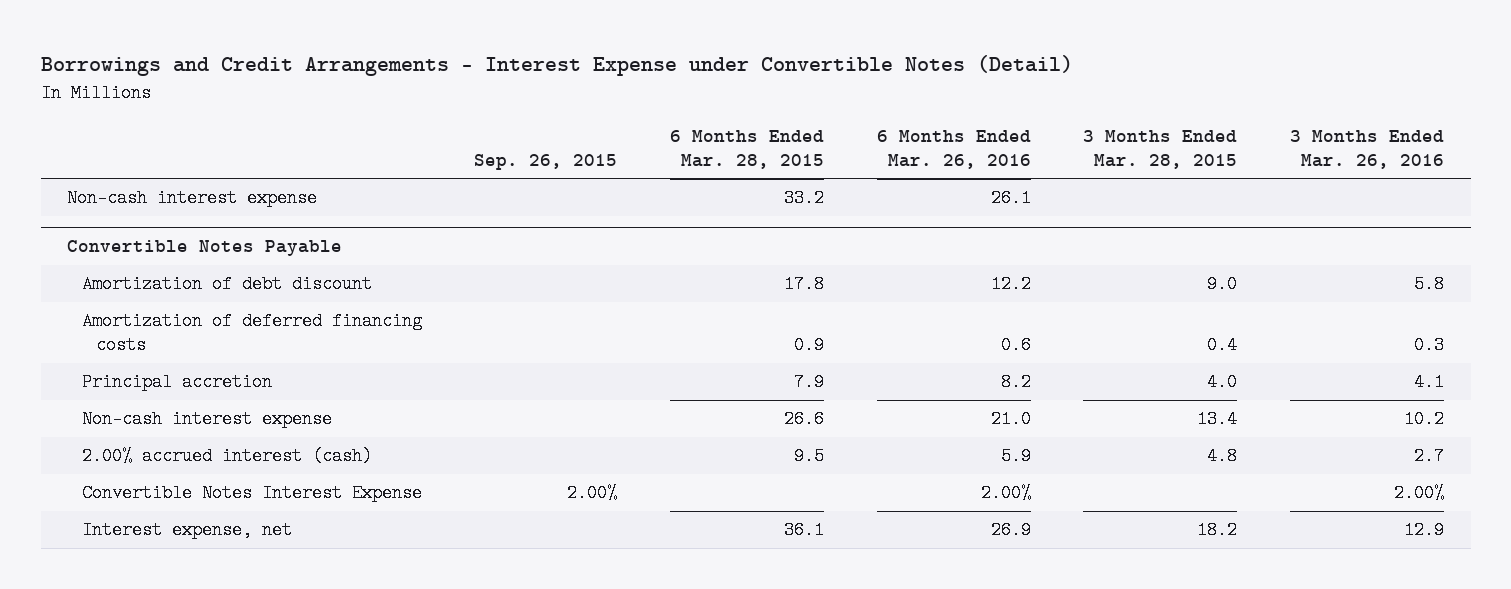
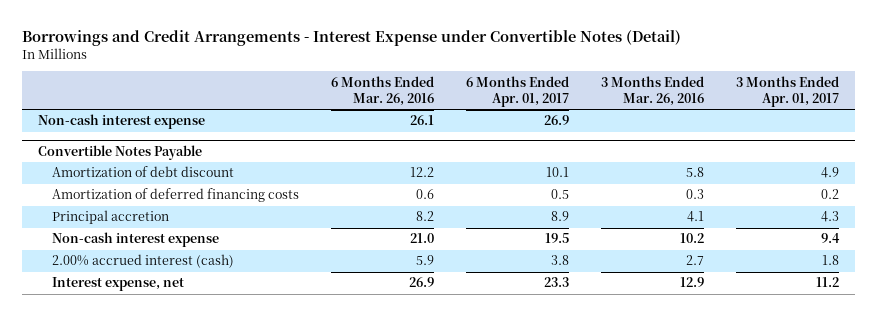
[474,154,618,171] Sep. 26, 2015 -> none
[670,130,825,170] 6 Months Ended Mar. 28, 2015 -> none
[1083,130,1238,170] 3 Months Ended Mar. 28, 2015 -> none
none -> [465,75,569,108] 6 Months Ended Apr. 01, 2017
none -> [735,75,839,108] 3 Months Ended Apr. 01, 2017
[81,484,422,503] Convertible Notes Interest Expense -> none

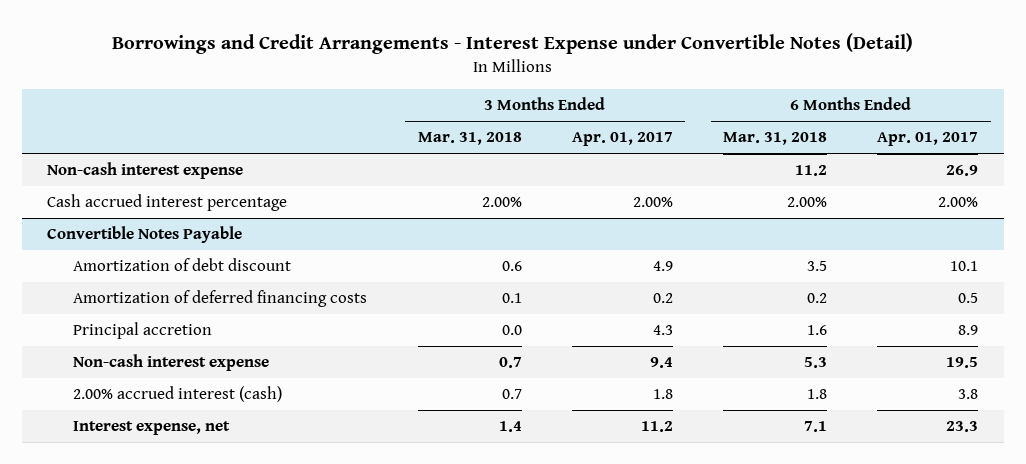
[330,75,434,107] 6 Months Ended Mar. 26, 2016 -> none
[600,75,704,107] 3 Months Ended Mar. 26, 2016 -> none
none -> [417,132,522,146] Mar. 31, 2018
none -> [723,132,828,146] Mar. 31, 2018
none -> [47,194,288,212] Cash accrued interest percentage

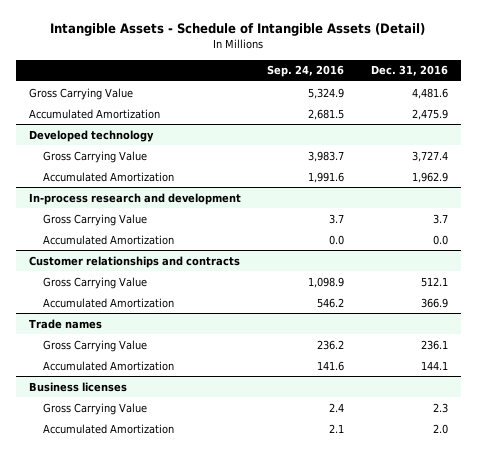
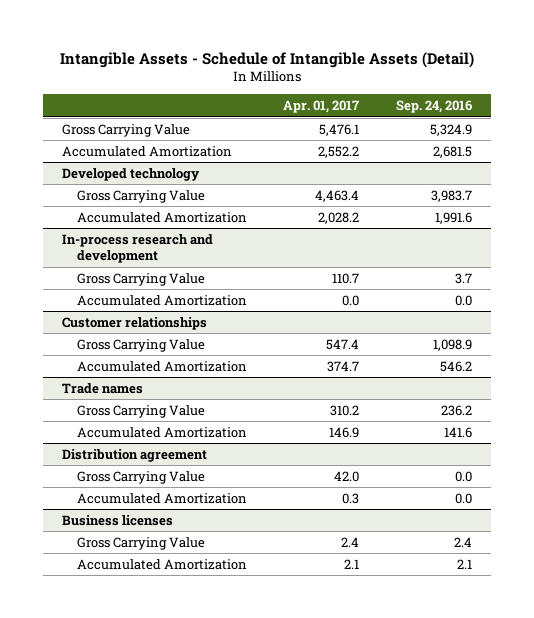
[370,65,448,77] Dec. 31, 2016 -> none
none -> [283,100,360,114] Apr. 01, 2017
[29,255,241,268] Customer relationships and contracts -> [61,316,207,330] Customer relationships
none -> [61,448,207,462] Distribution agreement
none -> [76,470,205,484] Gross Carrying Value
none -> [76,492,247,504] Accumulated Amortization

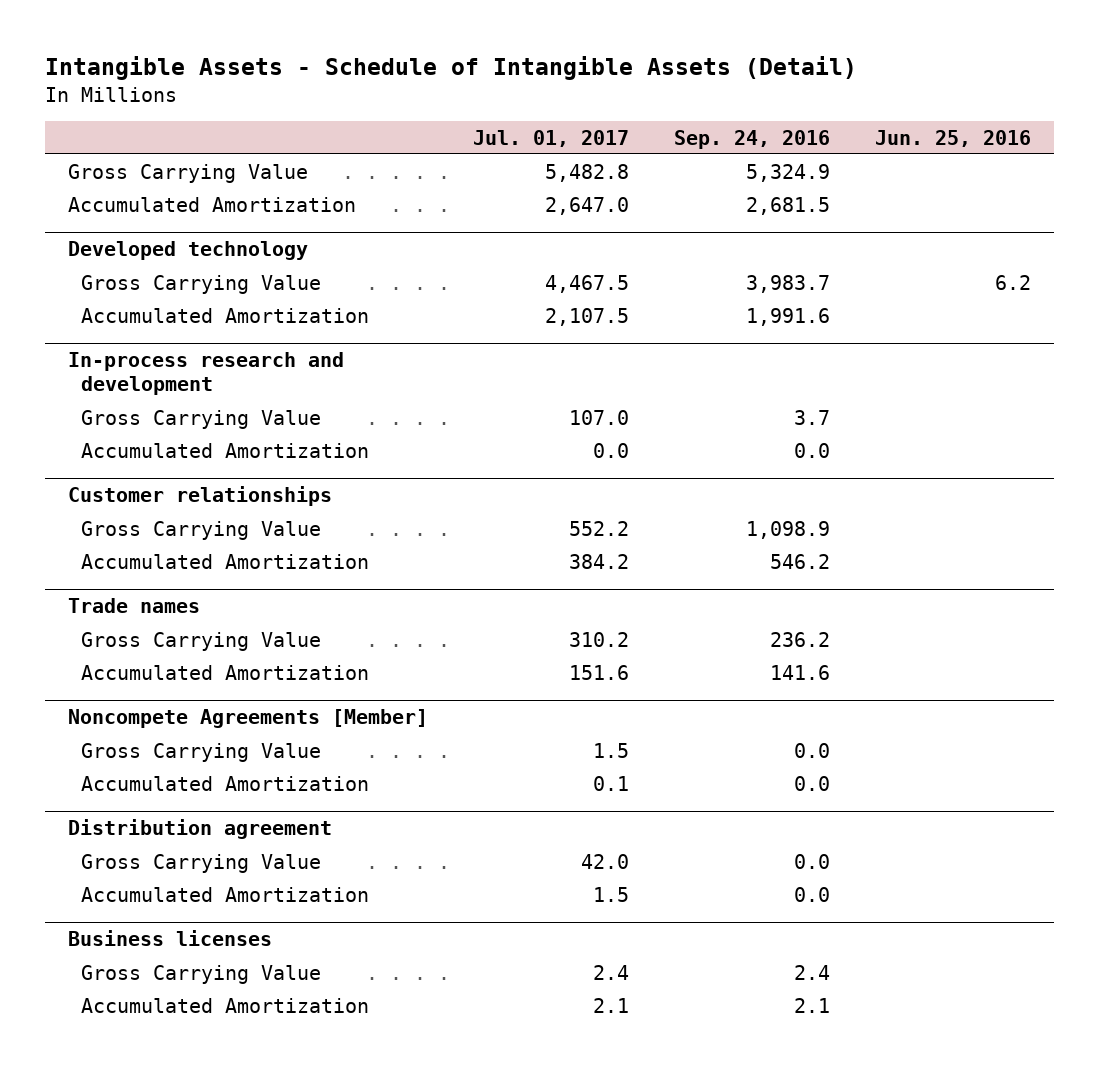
[283,100,360,114] Apr. 01, 2017 -> none
none -> [472,129,629,147] Jul. 01, 2017
none -> [875,129,1032,147] Jun. 25, 2016
none -> [67,709,428,729] Noncompete Agreements [Member]
none -> [81,742,322,762] Gross Carrying Value
none -> [81,775,370,791] Accumulated Amortization

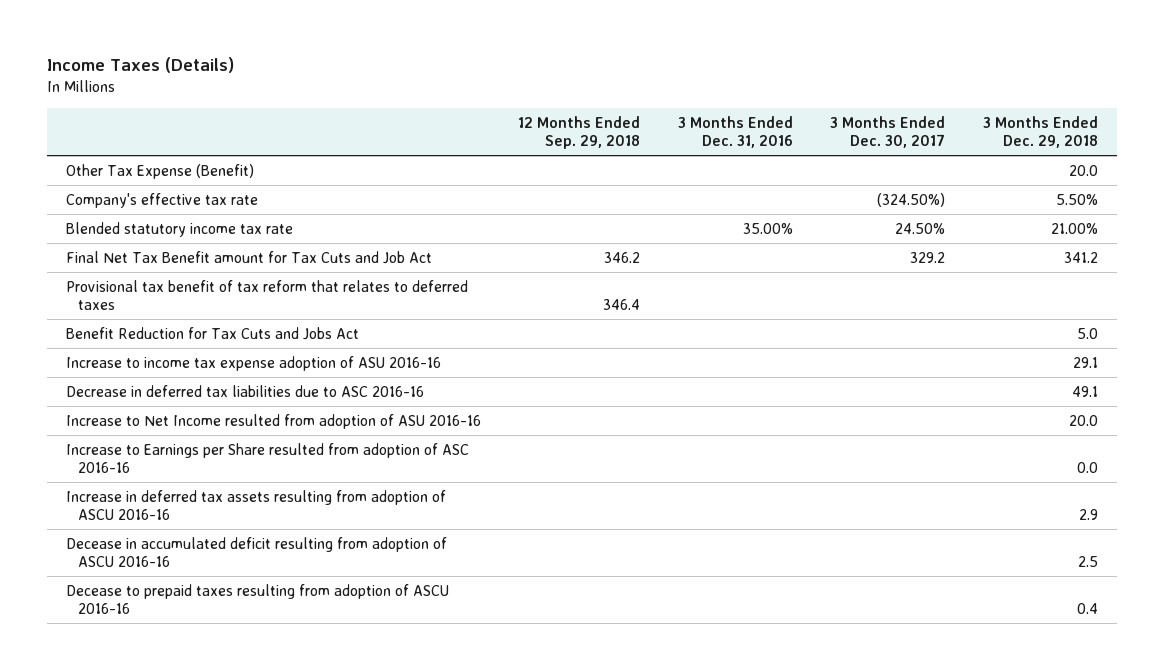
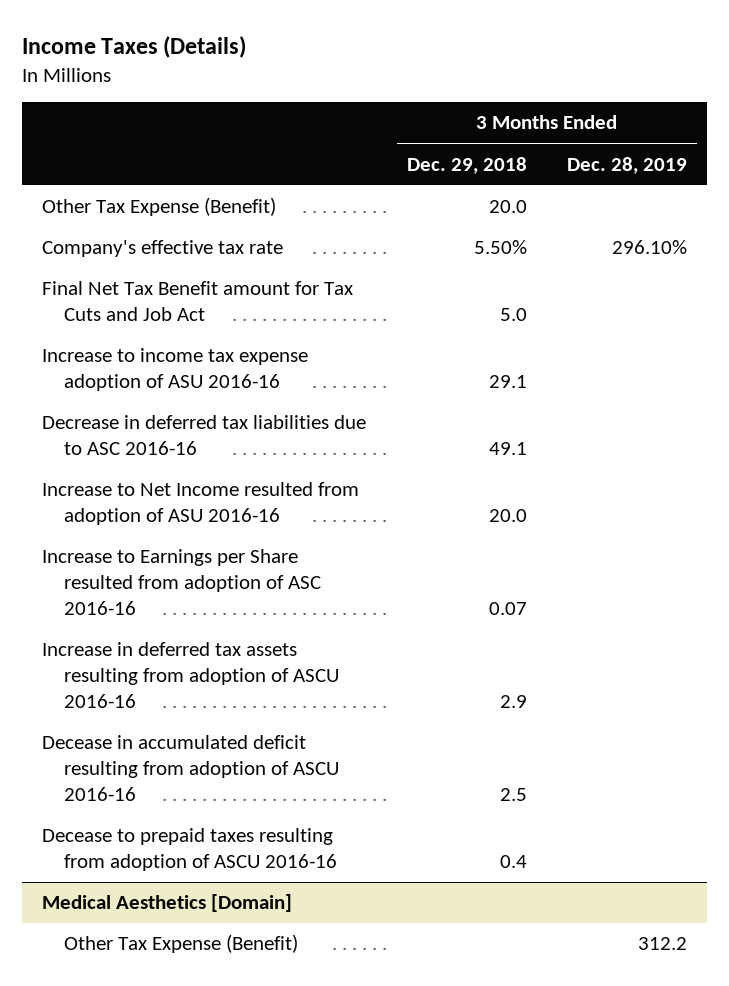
[518,115,641,149] 12 Months Ended Sep. 29, 2018 -> none
[677,115,793,148] 3 Months Ended Dec. 31, 2016 -> none
[830,115,946,148] 3 Months Ended Dec. 30, 2017 -> none
none -> [566,156,687,174] Dec. 28, 2019
[65,221,293,237] Blended statutory income tax rate -> none
[65,279,468,310] Provisional tax benefit of tax reform that relates to deferred taxes -> none
[65,326,359,340] Benefit Reduction for Tax Cuts and Jobs Act -> none
[1063,251,1098,263] 341.2 -> [499,307,527,321] 5.0
[1076,461,1098,473] 0.0 -> [488,601,527,615] 0.07
none -> [42,894,293,913] Medical Aesthetics [Domain]
none -> [64,934,299,954] Other Tax Expense (Benefit)

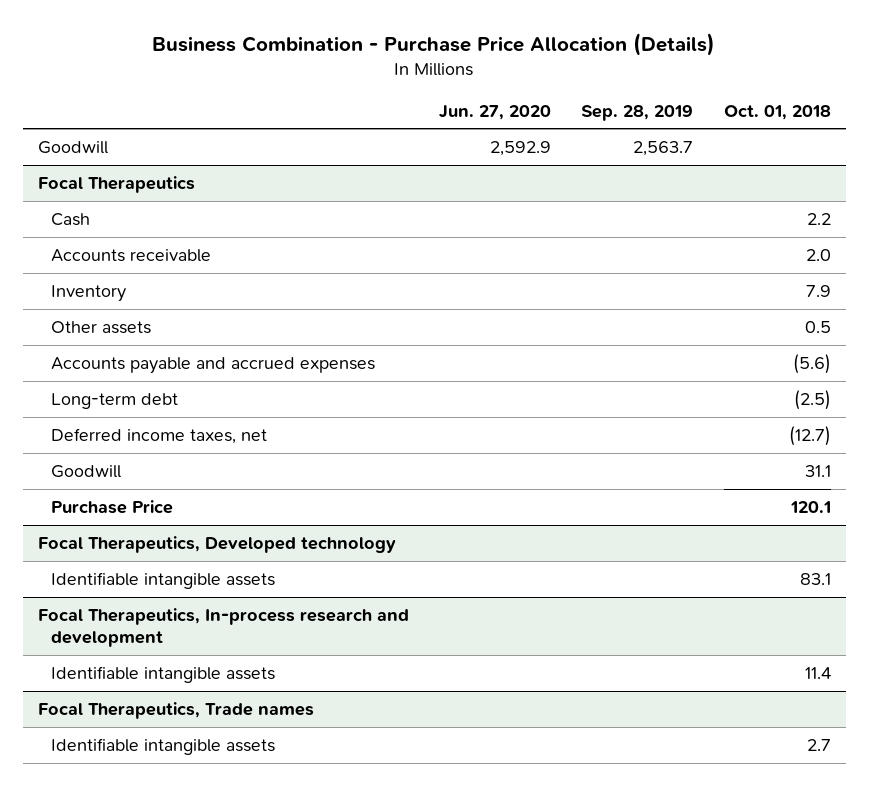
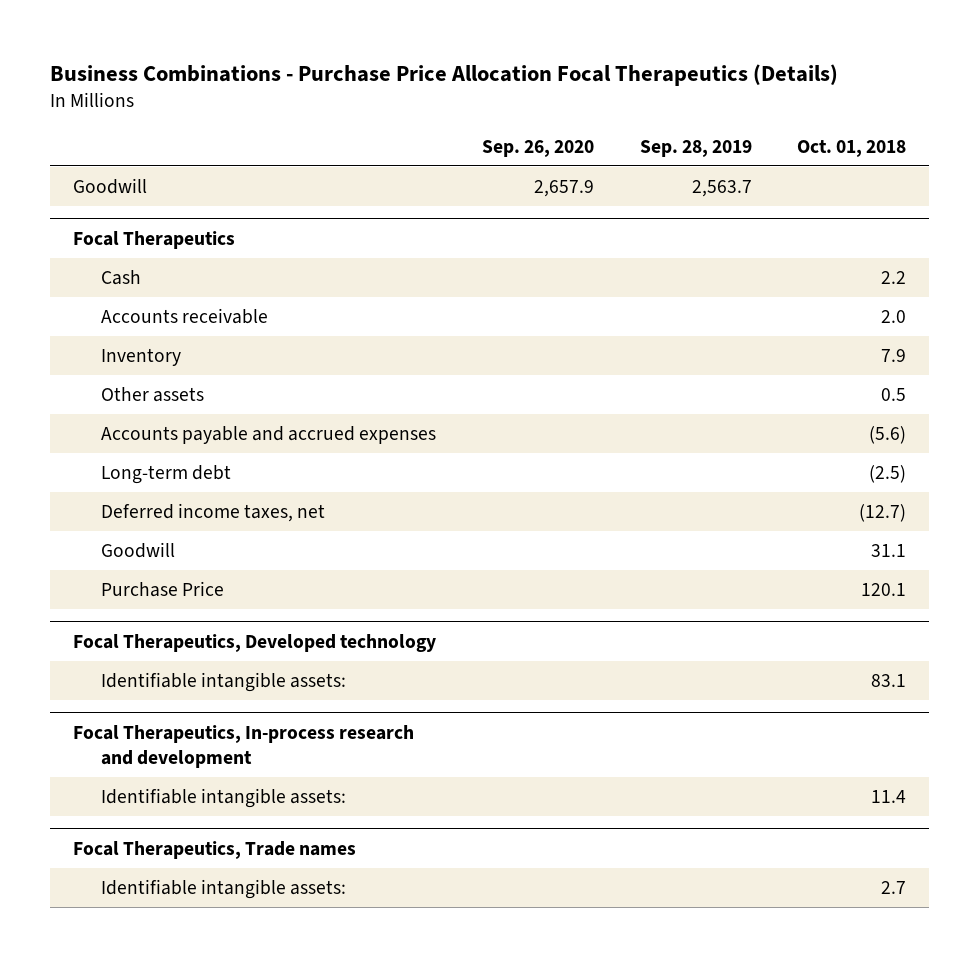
[152,32,716,56] Business Combination - Purchase Price Allocation (Details) -> [50,63,839,86] Business Combinations - Purchase Price Allocation Focal Therapeutics (Details)
[439,104,552,120] Jun. 27, 2020 -> none
none -> [481,139,594,157] Sep. 26, 2020
[51,571,276,589] Identifiable intangible assets -> [101,672,347,693] Identifiable intangible assets:
[51,665,276,683] Identifiable intangible assets -> [101,788,347,809] Identifiable intangible assets:
[51,737,276,755] Identifiable intangible assets -> [101,879,347,900] Identifiable intangible assets:

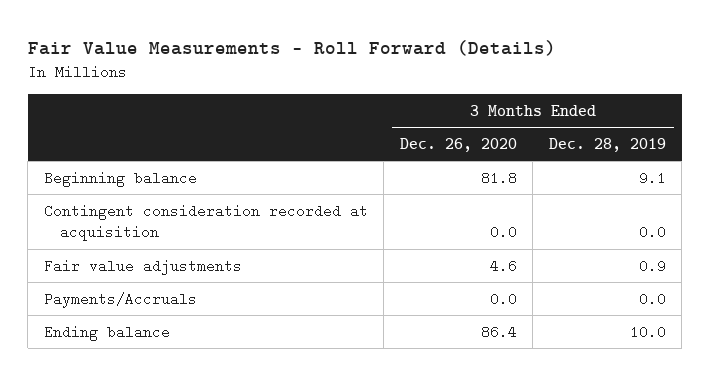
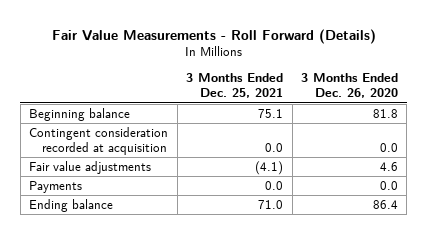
[548,137,666,152] Dec. 28, 2019 -> none
none -> [186,73,284,99] 3 Months Ended Dec. 25, 2021
[43,291,197,308] Payments/Accruals -> [29,180,83,193] Payments

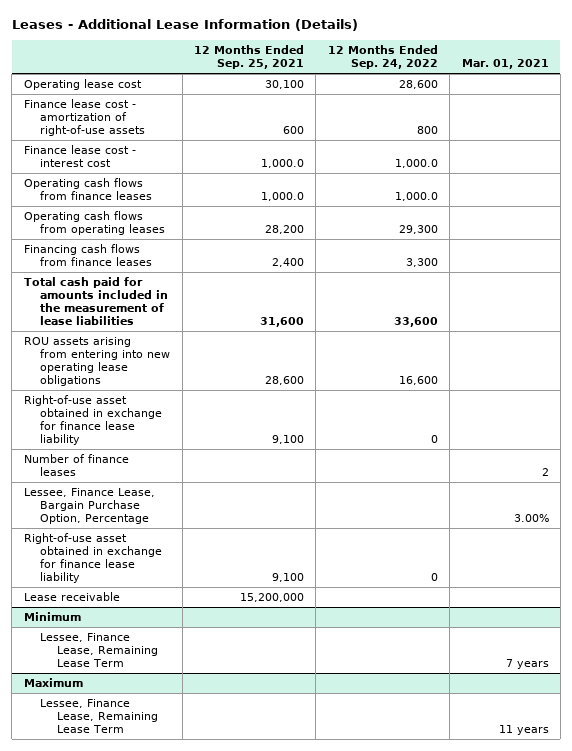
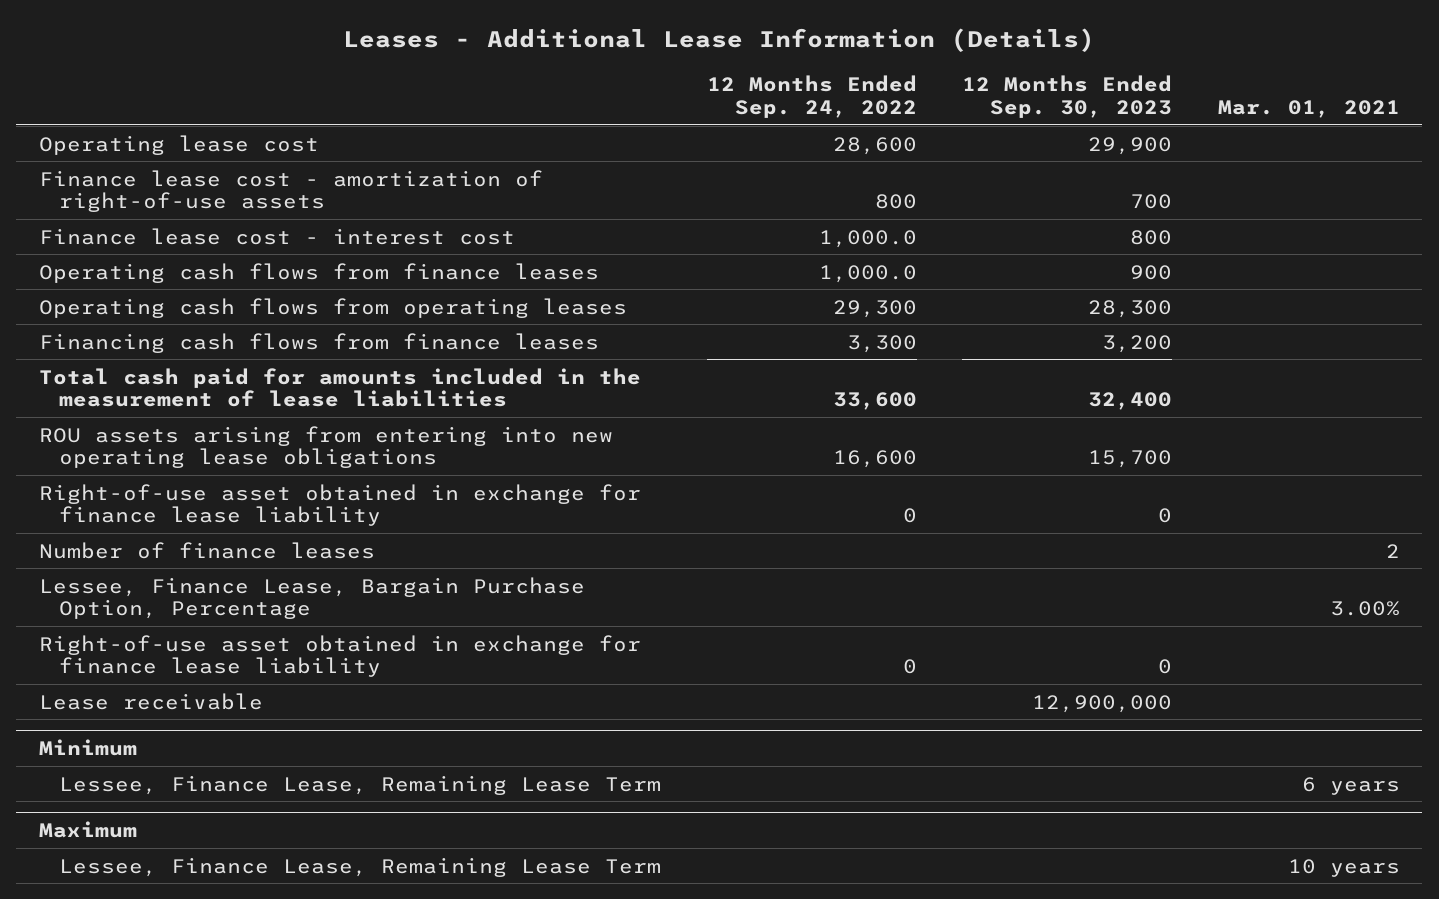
[193,45,304,70] 12 Months Ended Sep. 25, 2021 -> none
none -> [962,74,1173,118] 12 Months Ended Sep. 30, 2023
[505,658,549,669] 7 years -> [1301,776,1400,795] 6 years
[498,724,549,735] 11 years -> [1287,858,1400,877] 10 years

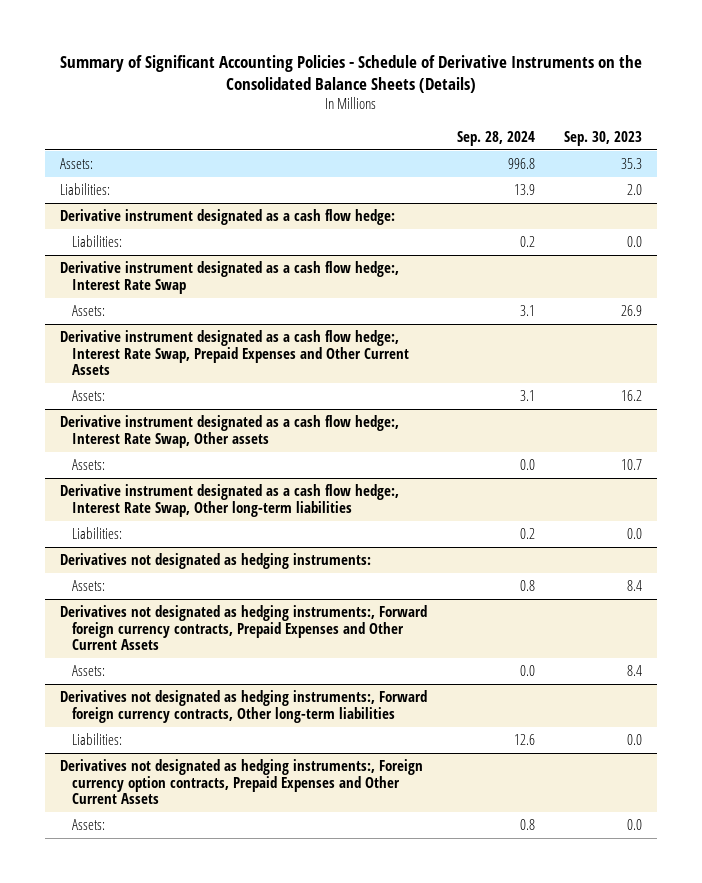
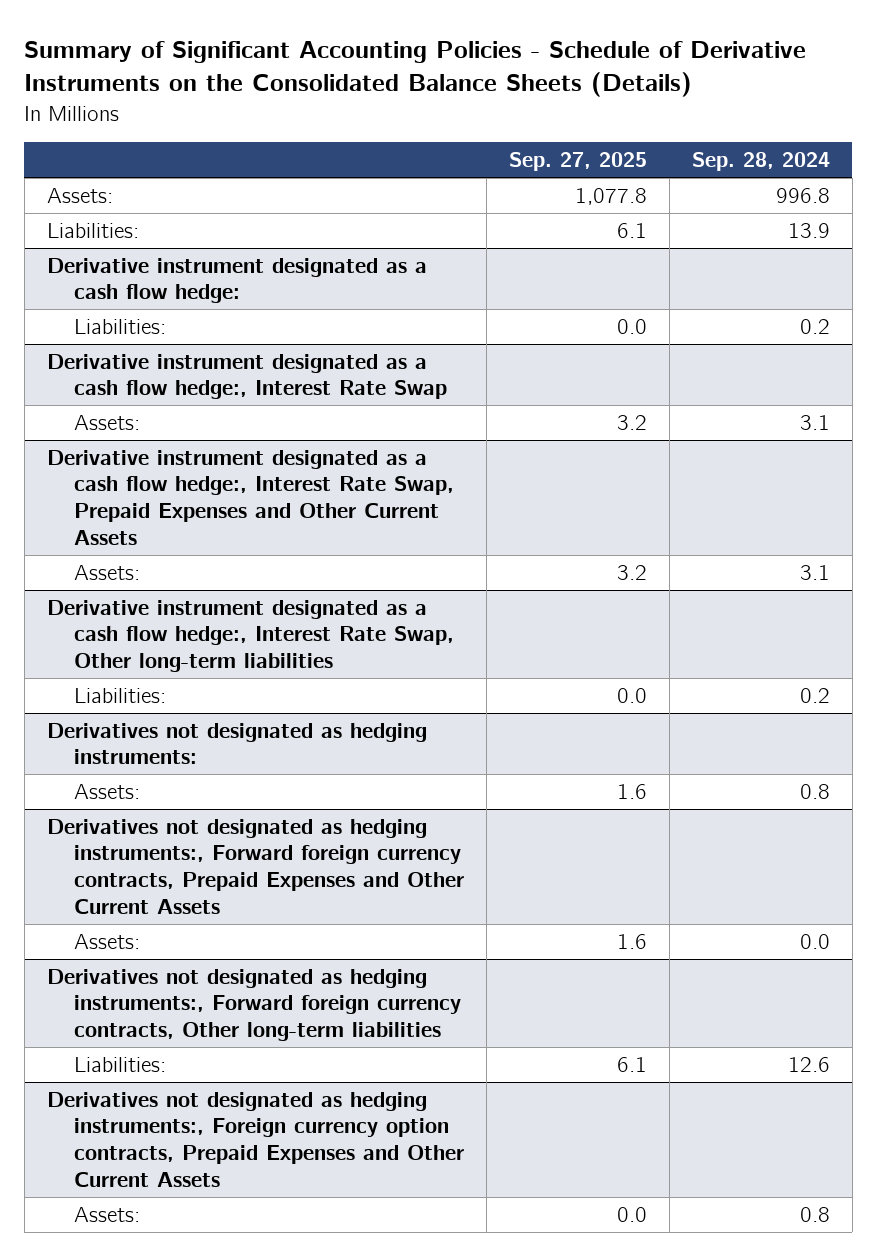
[564,130,643,146] Sep. 30, 2023 -> none
none -> [508,152,647,172] Sep. 27, 2025
[59,415,399,448] Derivative instrument designated as a cash flow hedge:, Interest Rate Swap, Other assets -> none
[72,459,106,471] Assets: -> none

